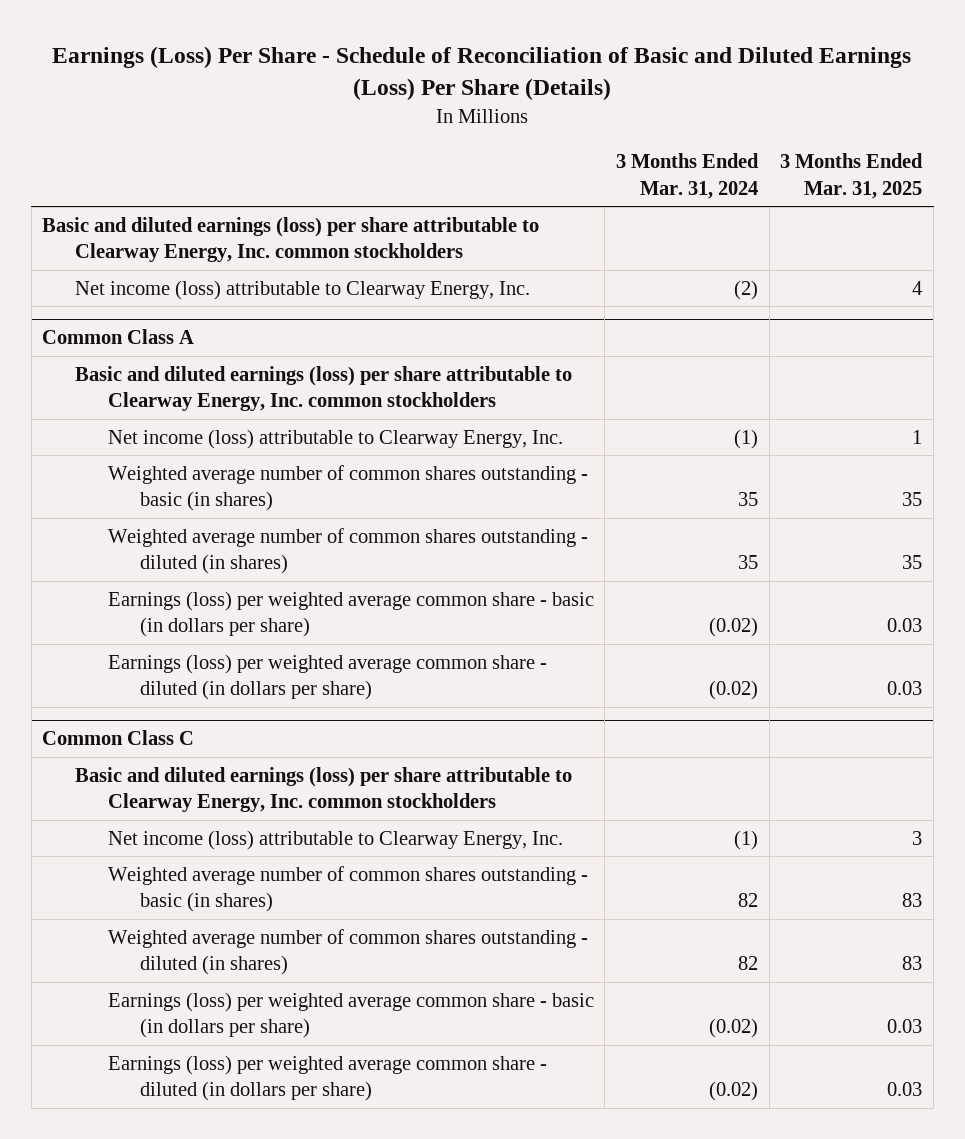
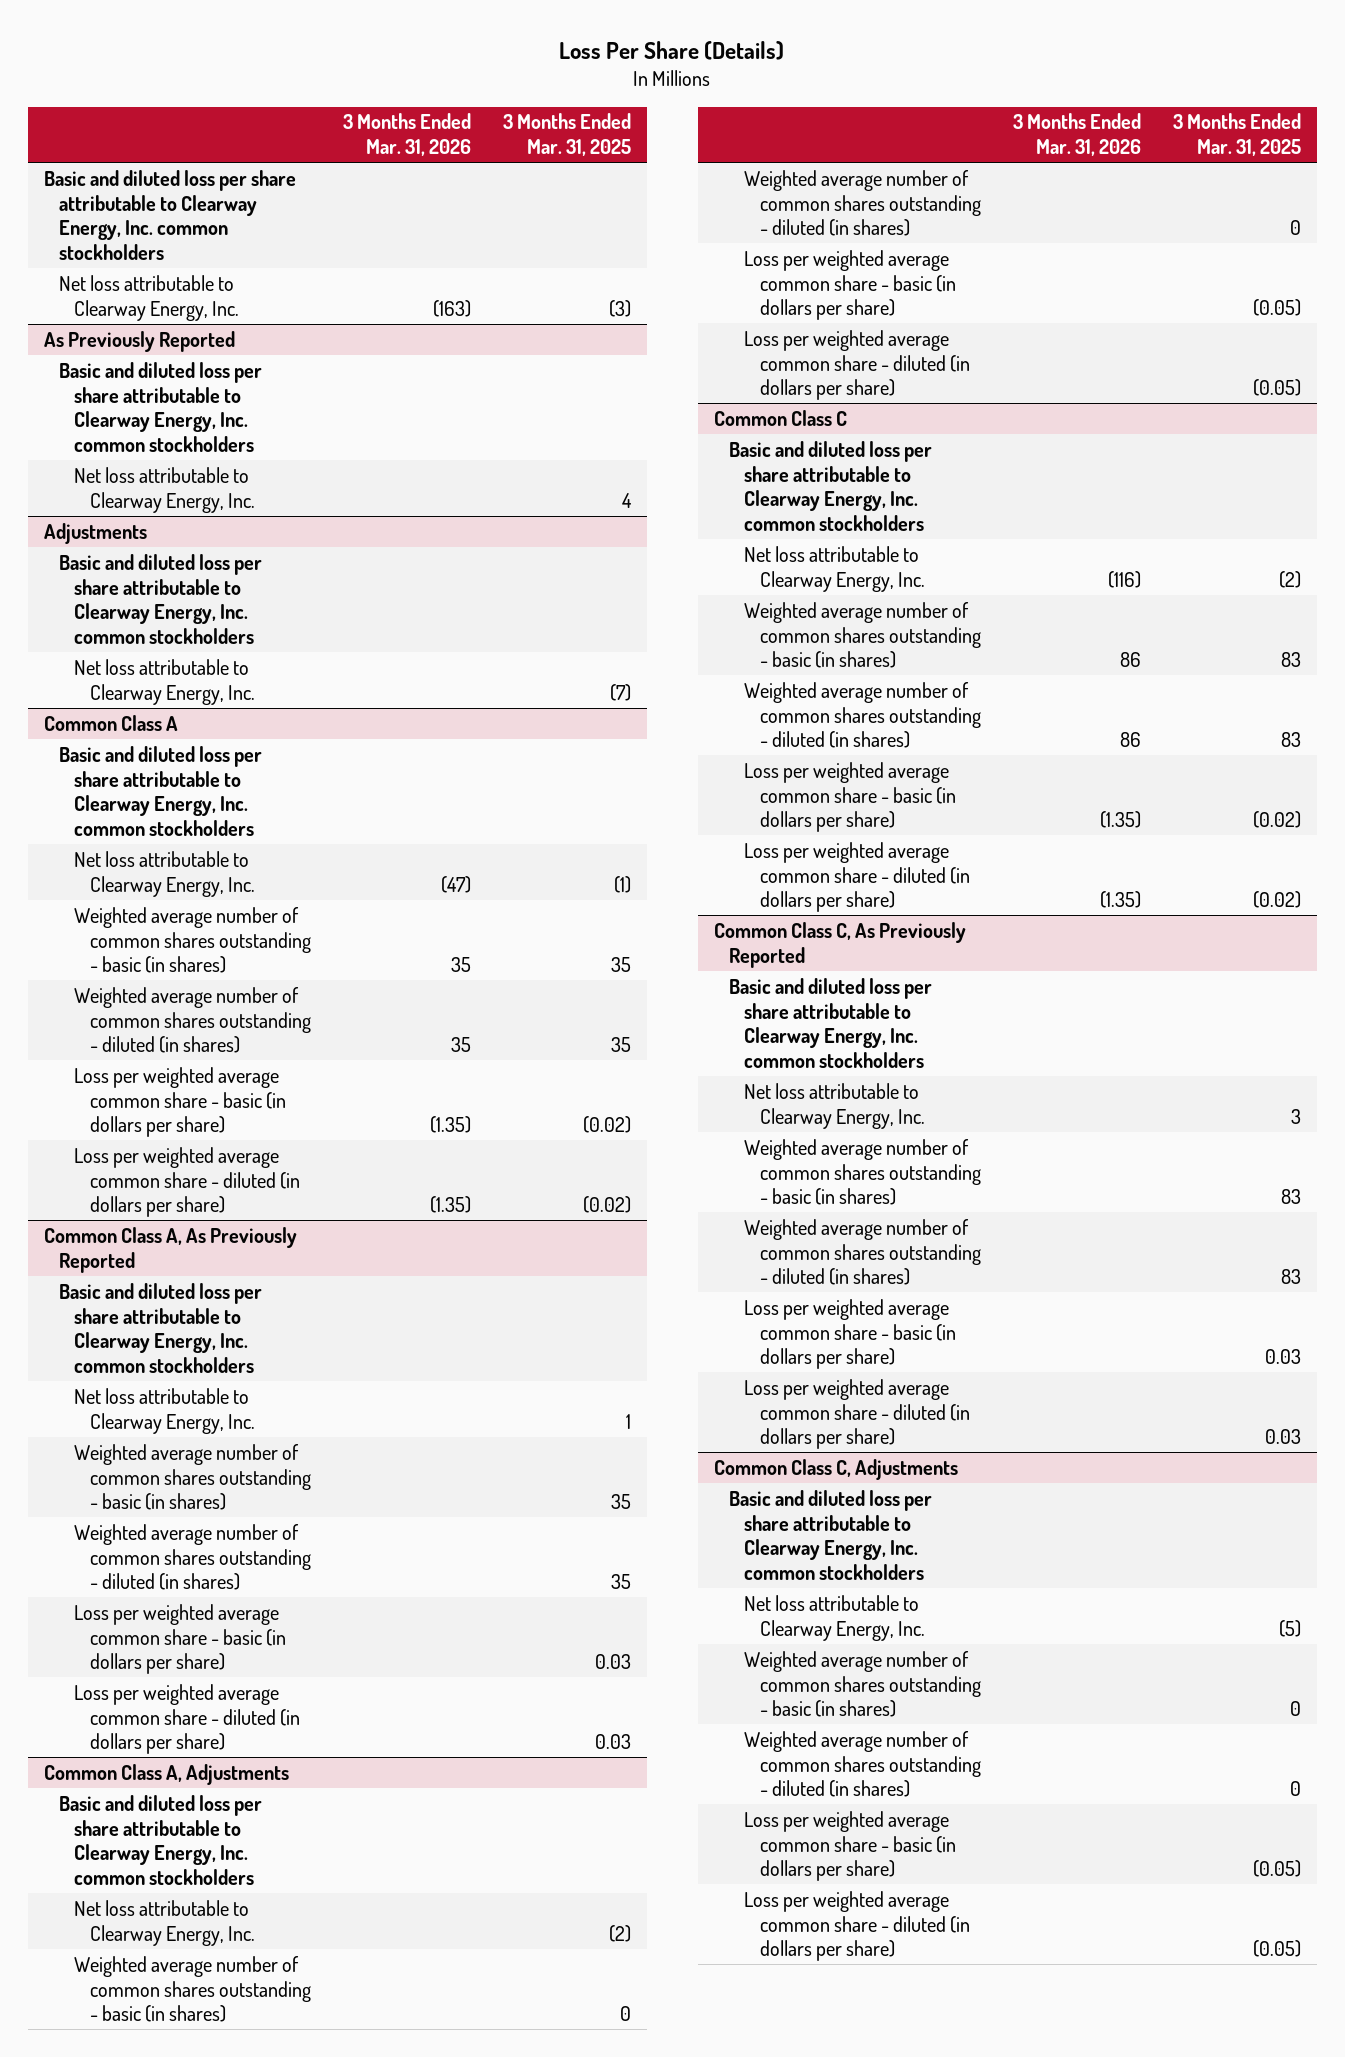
[52,46,912,101] Earnings (Loss) Per Share - Schedule of Reconciliation of Basic and Diluted Earnings (Loss) Per Share (Details) -> [559,41,785,61] Loss Per Share (Details)
[616,153,760,200] 3 Months Ended Mar. 31, 2024 -> none
none -> [342,113,471,157] 3 Months Ended Mar. 31, 2026
[42,216,540,263] Basic and diluted earnings (loss) per share attributable to Clearway Energy, Inc. common stockholders -> [43,169,296,260] Basic and diluted loss per share attributable to Clearway Energy, Inc. common stockholders
[75,279,531,300] Net income (loss) attributable to Clearway Energy, Inc. -> [59,274,240,321] Net loss attributable to Clearway Energy, Inc.
[912,280,923,295] 4 -> [609,299,632,317] (3)
none -> [43,330,235,352] As Previously Reported
none -> [59,361,263,452] Basic and diluted loss per share attributable to Clearway Energy, Inc. common stockholders
none -> [74,466,255,513] Net loss attributable to Clearway Energy, Inc.
none -> [43,522,147,544] Adjustments
none -> [59,553,263,644] Basic and diluted loss per share attributable to Clearway Energy, Inc. common stockholders
none -> [74,658,255,705] Net loss attributable to Clearway Energy, Inc.
[75,365,573,412] Basic and diluted earnings (loss) per share attributable to Clearway Energy, Inc. common stockholders -> [59,745,263,836] Basic and diluted loss per share attributable to Clearway Energy, Inc. common stockholders
[107,428,563,449] Net income (loss) attributable to Clearway Energy, Inc. -> [74,850,255,897] Net loss attributable to Clearway Energy, Inc.
[912,429,923,444] 1 -> [614,875,632,893] (1)
[107,590,594,638] Earnings (loss) per weighted average common share - basic (in dollars per share) -> [74,1066,286,1138] Loss per weighted average common share - basic (in dollars per share)
[887,618,923,633] 0.03 -> [583,1116,632,1134] (0.02)
[107,653,547,701] Earnings (loss) per weighted average common share - diluted (in dollars per share) -> [74,1146,300,1218] Loss per weighted average common share - diluted (in dollars per share)
[887,681,923,696] 0.03 -> [583,1196,632,1214] (0.02)
none -> [43,1226,297,1273] Common Class A, As Previously Reported
none -> [59,1282,263,1373] Basic and diluted loss per share attributable to Clearway Energy, Inc. common stockholders
none -> [74,1387,255,1434] Net loss attributable to Clearway Energy, Inc.
none -> [74,1443,311,1511] Weighted average number of common shares outstanding - basic (in shares)
none -> [74,1523,311,1591] Weighted average number of common shares outstanding - diluted (in shares)
none -> [74,1603,286,1675] Loss per weighted average common share - basic (in dollars per share)
none -> [74,1683,300,1755] Loss per weighted average common share - diluted (in dollars per share)
none -> [43,1763,289,1785] Common Class A, Adjustments
none -> [59,1794,263,1885] Basic and diluted loss per share attributable to Clearway Energy, Inc. common stockholders
none -> [74,1899,255,1946] Net loss attributable to Clearway Energy, Inc.
none -> [74,1955,311,2023] Weighted average number of common shares outstanding - basic (in shares)
none -> [744,169,981,237] Weighted average number of common shares outstanding - diluted (in shares)
none -> [744,249,956,321] Loss per weighted average common share - basic (in dollars per share)
none -> [744,329,970,401] Loss per weighted average common share - diluted (in dollars per share)
[75,766,573,813] Basic and diluted earnings (loss) per share attributable to Clearway Energy, Inc. common stockholders -> [729,440,933,531] Basic and diluted loss per share attributable to Clearway Energy, Inc. common stockholders
[107,829,563,850] Net income (loss) attributable to Clearway Energy, Inc. -> [744,545,925,592] Net loss attributable to Clearway Energy, Inc.
[912,830,923,845] 3 -> [1279,570,1302,588] (2)
[107,991,594,1039] Earnings (loss) per weighted average common share - basic (in dollars per share) -> [744,761,956,833] Loss per weighted average common share - basic (in dollars per share)
[887,1019,923,1034] 0.03 -> [1253,811,1302,829] (0.02)
[107,1054,547,1102] Earnings (loss) per weighted average common share - diluted (in dollars per share) -> [744,841,970,913] Loss per weighted average common share - diluted (in dollars per share)
[887,1082,923,1097] 0.03 -> [1253,891,1302,909] (0.02)
none -> [713,921,966,968] Common Class C, As Previously Reported
none -> [729,977,933,1068] Basic and diluted loss per share attributable to Clearway Energy, Inc. common stockholders
none -> [744,1082,925,1129] Net loss attributable to Clearway Energy, Inc.
none -> [744,1138,981,1206] Weighted average number of common shares outstanding - basic (in shares)
none -> [744,1218,981,1286] Weighted average number of common shares outstanding - diluted (in shares)
none -> [744,1298,956,1370] Loss per weighted average common share - basic (in dollars per share)
none -> [744,1378,970,1450] Loss per weighted average common share - diluted (in dollars per share)
none -> [713,1458,958,1480] Common Class C, Adjustments
none -> [729,1489,933,1580] Basic and diluted loss per share attributable to Clearway Energy, Inc. common stockholders
none -> [744,1594,925,1641] Net loss attributable to Clearway Energy, Inc.
none -> [744,1650,981,1718] Weighted average number of common shares outstanding - basic (in shares)
none -> [744,1730,981,1798] Weighted average number of common shares outstanding - diluted (in shares)
none -> [744,1810,956,1882] Loss per weighted average common share - basic (in dollars per share)
none -> [744,1890,970,1962] Loss per weighted average common share - diluted (in dollars per share)

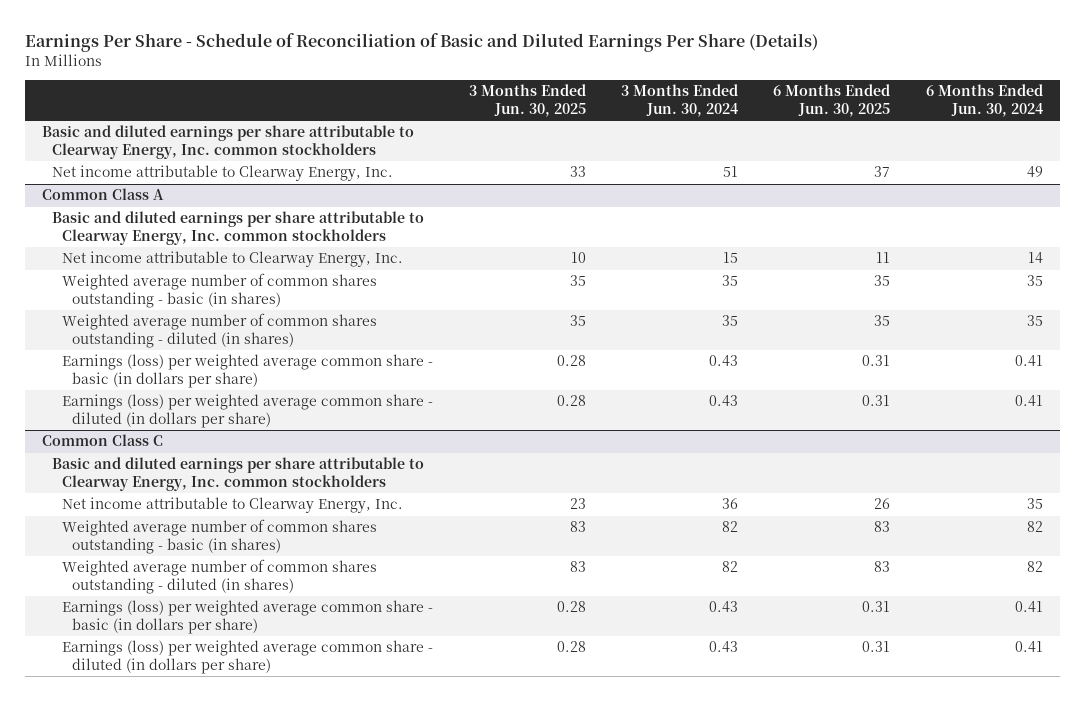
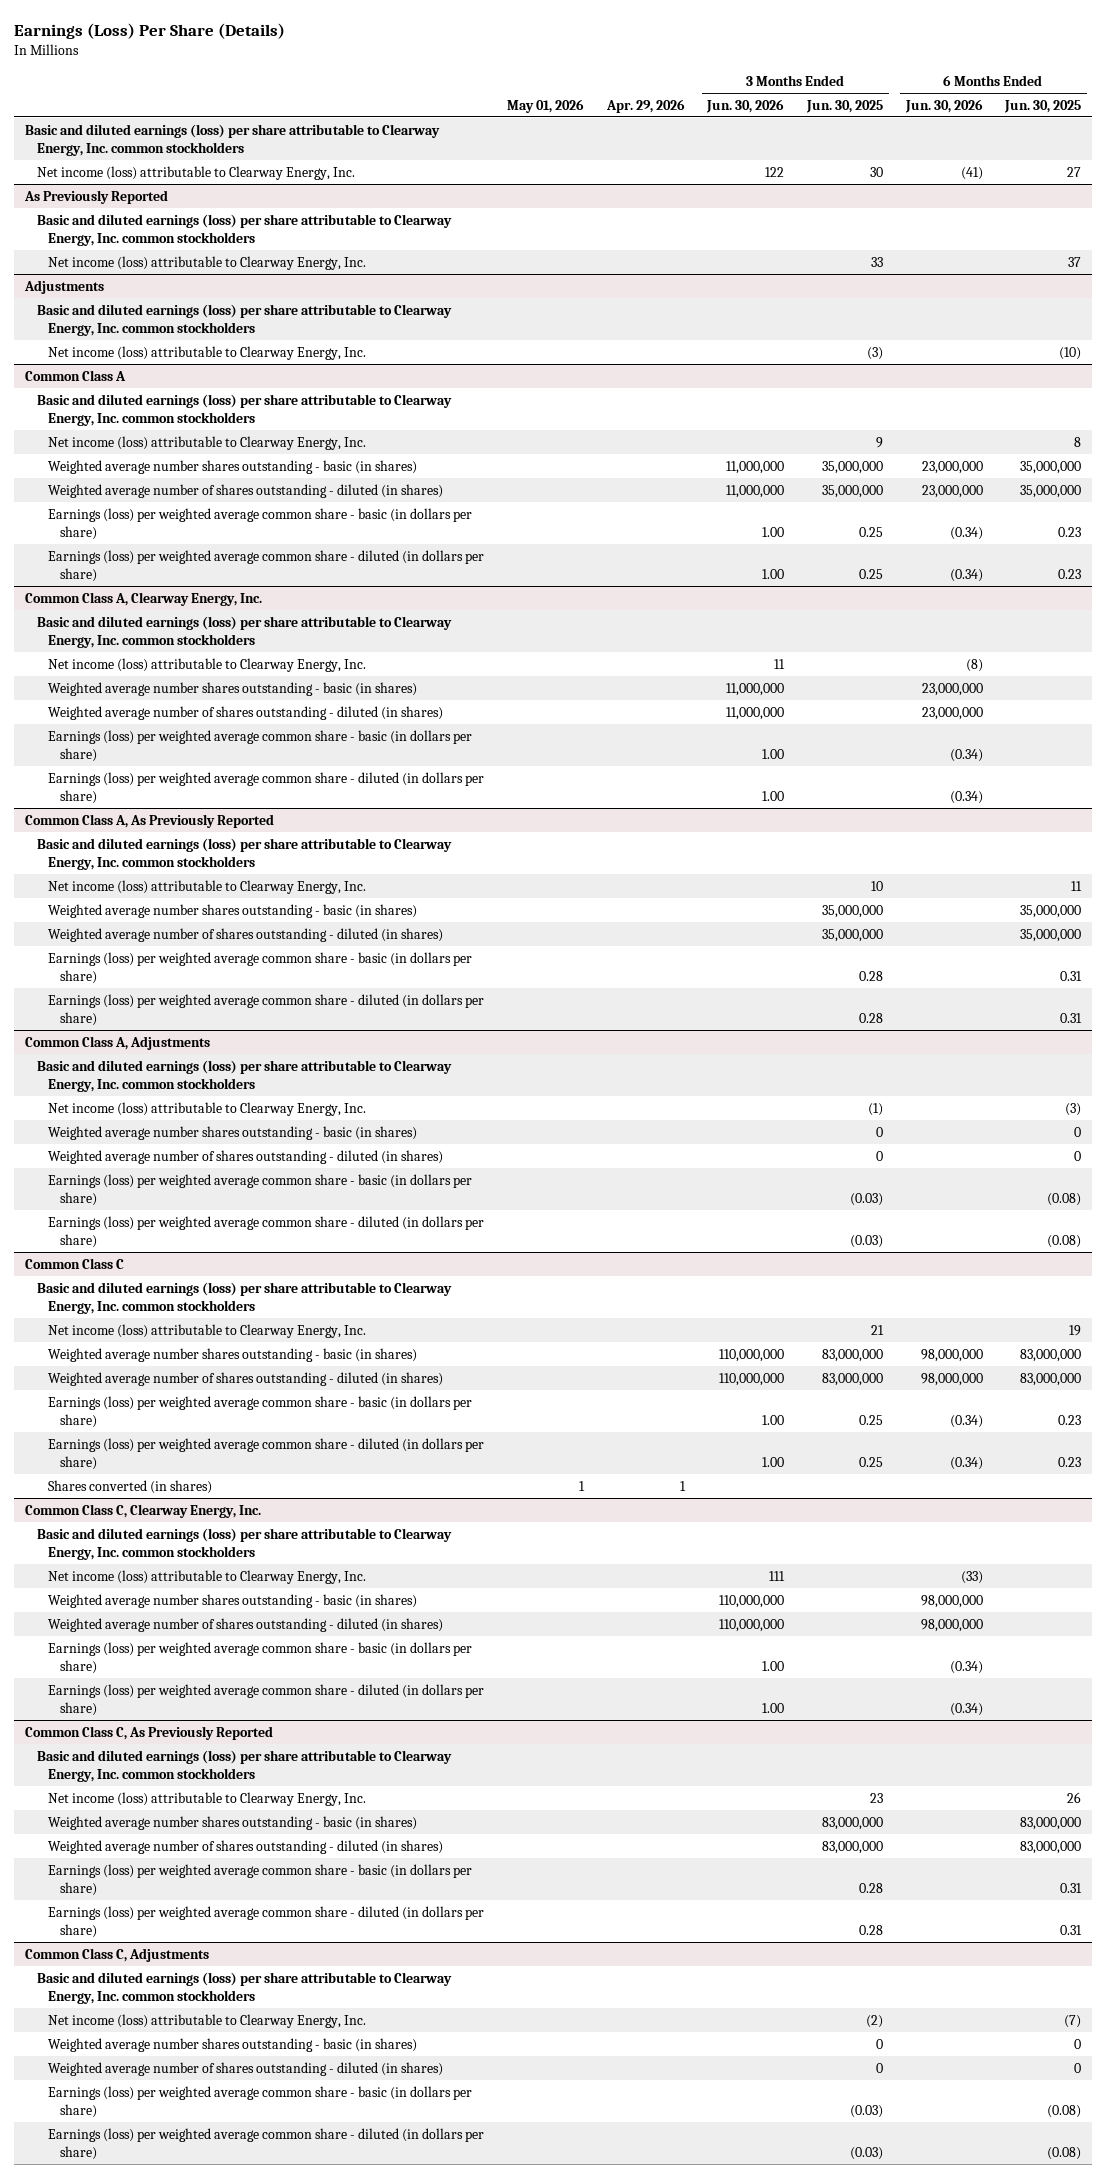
[24,32,818,52] Earnings Per Share - Schedule of Reconciliation of Basic and Diluted Earnings Per Share (Details) -> [13,23,285,40] Earnings (Loss) Per Share (Details)
[620,84,738,118] 3 Months Ended Jun. 30, 2024 -> none
[925,84,1043,118] 6 Months Ended Jun. 30, 2024 -> none
none -> [507,98,585,113] May 01, 2026
none -> [605,98,685,113] Apr. 29, 2026
none -> [706,98,785,113] Jun. 30, 2026
none -> [904,98,983,113] Jun. 30, 2026
[42,125,415,160] Basic and diluted earnings per share attributable to Clearway Energy, Inc. common stockholders -> [25,123,441,156] Basic and diluted earnings (loss) per share attributable to Clearway Energy, Inc. common stockholders
[52,165,394,182] Net income attributable to Clearway Energy, Inc. -> [36,165,355,180] Net income (loss) attributable to Clearway Energy, Inc.
[569,166,586,178] 33 -> [869,166,883,177] 30
[874,166,891,178] 37 -> [1067,166,1082,177] 27
none -> [24,189,169,204] As Previously Reported
none -> [36,213,452,246] Basic and diluted earnings (loss) per share attributable to Clearway Energy, Inc. common stockholders
none -> [48,255,367,270] Net income (loss) attributable to Clearway Energy, Inc.
none -> [24,279,105,294] Adjustments
none -> [36,303,452,336] Basic and diluted earnings (loss) per share attributable to Clearway Energy, Inc. common stockholders
none -> [48,345,367,360] Net income (loss) attributable to Clearway Energy, Inc.
[52,211,425,246] Basic and diluted earnings per share attributable to Clearway Energy, Inc. common stockholders -> [36,393,452,426] Basic and diluted earnings (loss) per share attributable to Clearway Energy, Inc. common stockholders
[62,251,404,268] Net income attributable to Clearway Energy, Inc. -> [48,435,367,450] Net income (loss) attributable to Clearway Energy, Inc.
[570,252,586,264] 10 -> [875,436,883,448] 9
[876,252,891,264] 11 -> [1074,436,1082,447] 8
[62,273,378,309] Weighted average number of common shares outstanding - basic (in shares) -> [48,459,418,474] Weighted average number shares outstanding - basic (in shares)
[569,275,586,287] 35 -> [821,460,883,474] 35,000,000
[874,275,891,287] 35 -> [1020,460,1082,474] 35,000,000
[62,313,378,349] Weighted average number of common shares outstanding - diluted (in shares) -> [48,483,444,498] Weighted average number of shares outstanding - diluted (in shares)
[569,315,586,327] 35 -> [821,484,883,498] 35,000,000
[874,315,891,327] 35 -> [1020,484,1082,498] 35,000,000
none -> [48,507,473,540] Earnings (loss) per weighted average common share - basic (in dollars per share)
none -> [48,549,485,582] Earnings (loss) per weighted average common share - diluted (in dollars per share)
none -> [25,591,263,606] Common Class A, Clearway Energy, Inc.
none -> [36,615,452,648] Basic and diluted earnings (loss) per share attributable to Clearway Energy, Inc. common stockholders
none -> [48,657,367,672] Net income (loss) attributable to Clearway Energy, Inc.
none -> [48,681,418,696] Weighted average number shares outstanding - basic (in shares)
none -> [48,705,444,720] Weighted average number of shares outstanding - diluted (in shares)
none -> [48,729,473,762] Earnings (loss) per weighted average common share - basic (in dollars per share)
none -> [48,771,485,804] Earnings (loss) per weighted average common share - diluted (in dollars per share)
none -> [25,813,275,828] Common Class A, As Previously Reported
none -> [36,837,452,870] Basic and diluted earnings (loss) per share attributable to Clearway Energy, Inc. common stockholders
none -> [48,879,367,894] Net income (loss) attributable to Clearway Energy, Inc.
none -> [48,903,418,918] Weighted average number shares outstanding - basic (in shares)
none -> [48,927,444,942] Weighted average number of shares outstanding - diluted (in shares)
none -> [25,1035,211,1050] Common Class A, Adjustments
none -> [36,1059,452,1092] Basic and diluted earnings (loss) per share attributable to Clearway Energy, Inc. common stockholders
none -> [48,1101,367,1116] Net income (loss) attributable to Clearway Energy, Inc.
none -> [48,1125,418,1140] Weighted average number shares outstanding - basic (in shares)
none -> [48,1149,444,1164] Weighted average number of shares outstanding - diluted (in shares)
none -> [48,1173,473,1206] Earnings (loss) per weighted average common share - basic (in dollars per share)
none -> [48,1215,485,1248] Earnings (loss) per weighted average common share - diluted (in dollars per share)
[52,457,425,492] Basic and diluted earnings per share attributable to Clearway Energy, Inc. common stockholders -> [36,1281,452,1314] Basic and diluted earnings (loss) per share attributable to Clearway Energy, Inc. common stockholders
[62,497,404,514] Net income attributable to Clearway Energy, Inc. -> [48,1323,367,1338] Net income (loss) attributable to Clearway Energy, Inc.
[569,498,586,510] 23 -> [870,1324,884,1335] 21
[874,498,891,510] 26 -> [1069,1324,1082,1336] 19
[62,519,378,555] Weighted average number of common shares outstanding - basic (in shares) -> [48,1347,418,1362] Weighted average number shares outstanding - basic (in shares)
[569,521,586,533] 83 -> [821,1348,883,1362] 83,000,000
[874,521,891,533] 83 -> [1020,1348,1082,1362] 83,000,000
[62,559,378,595] Weighted average number of common shares outstanding - diluted (in shares) -> [48,1371,444,1386] Weighted average number of shares outstanding - diluted (in shares)
[569,561,586,573] 83 -> [821,1372,883,1386] 83,000,000
[874,561,891,573] 83 -> [1020,1372,1082,1386] 83,000,000
none -> [48,1395,473,1428] Earnings (loss) per weighted average common share - basic (in dollars per share)
none -> [48,1437,485,1470] Earnings (loss) per weighted average common share - diluted (in dollars per share)
none -> [48,1479,213,1494] Shares converted (in shares)
none -> [25,1503,262,1518] Common Class C, Clearway Energy, Inc.
none -> [36,1527,452,1560] Basic and diluted earnings (loss) per share attributable to Clearway Energy, Inc. common stockholders
none -> [48,1569,367,1584] Net income (loss) attributable to Clearway Energy, Inc.
none -> [48,1593,418,1608] Weighted average number shares outstanding - basic (in shares)
none -> [48,1617,444,1632] Weighted average number of shares outstanding - diluted (in shares)
none -> [48,1641,473,1674] Earnings (loss) per weighted average common share - basic (in dollars per share)
none -> [48,1683,485,1716] Earnings (loss) per weighted average common share - diluted (in dollars per share)
none -> [25,1725,274,1740] Common Class C, As Previously Reported
none -> [36,1749,452,1782] Basic and diluted earnings (loss) per share attributable to Clearway Energy, Inc. common stockholders
none -> [48,1791,367,1806] Net income (loss) attributable to Clearway Energy, Inc.
none -> [48,1815,418,1830] Weighted average number shares outstanding - basic (in shares)
none -> [48,1839,444,1854] Weighted average number of shares outstanding - diluted (in shares)
none -> [25,1947,210,1962] Common Class C, Adjustments
none -> [36,1971,452,2004] Basic and diluted earnings (loss) per share attributable to Clearway Energy, Inc. common stockholders
none -> [48,2013,367,2028] Net income (loss) attributable to Clearway Energy, Inc.
none -> [48,2037,418,2052] Weighted average number shares outstanding - basic (in shares)
none -> [48,2061,444,2076] Weighted average number of shares outstanding - diluted (in shares)
none -> [48,2085,473,2118] Earnings (loss) per weighted average common share - basic (in dollars per share)
none -> [48,2127,485,2160] Earnings (loss) per weighted average common share - diluted (in dollars per share)

